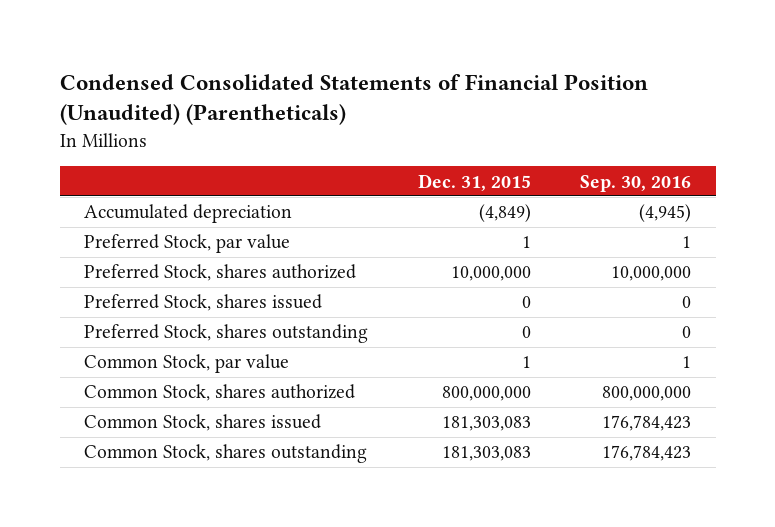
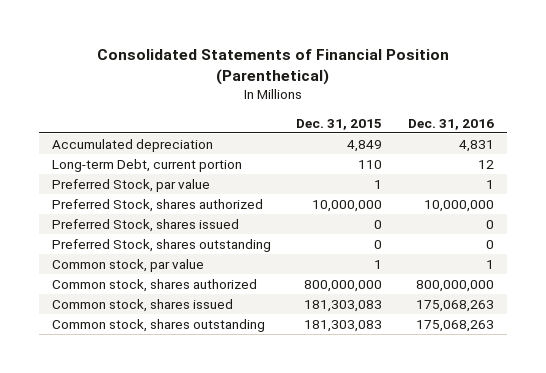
[59,74,648,126] Condensed Consolidated Statements of Financial Position (Unaudited) (Parentheticals) -> [96,48,449,85] Consolidated Statements of Financial Position (Parenthetical)
[580,174,692,192] Sep. 30, 2016 -> none
none -> [408,118,495,130] Dec. 31, 2016
[478,204,531,223] (4,849) -> [347,139,383,152] 4,849
none -> [51,158,242,172] Long-term Debt, current portion
[84,354,290,374] Common Stock, par value -> [51,258,204,272] Common stock, par value
[84,384,356,402] Common Stock, shares authorized -> [51,278,257,292] Common stock, shares authorized
[84,414,322,432] Common Stock, shares issued -> [51,298,233,312] Common stock, shares issued
[84,444,368,464] Common Stock, shares outstanding -> [51,318,265,332] Common stock, shares outstanding

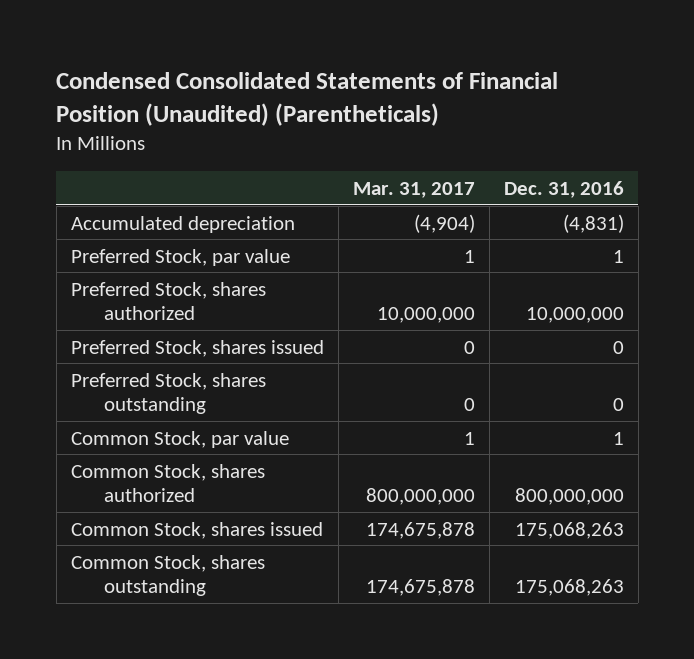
[96,48,449,85] Consolidated Statements of Financial Position (Parenthetical) -> [56,71,559,126] Condensed Consolidated Statements of Financial Position (Unaudited) (Parentheticals)
[296,118,383,130] Dec. 31, 2015 -> none
none -> [352,182,475,199] Mar. 31, 2017
[51,158,242,172] Long-term Debt, current portion -> none
[459,139,495,152] 4,831 -> [562,213,624,233] (4,831)
[51,258,204,272] Common stock, par value -> [70,430,289,448] Common Stock, par value
[51,278,257,292] Common stock, shares authorized -> [70,463,265,503] Common Stock, shares authorized
[51,298,233,312] Common stock, shares issued -> [70,521,323,539] Common Stock, shares issued
[51,318,265,332] Common stock, shares outstanding -> [70,554,265,597] Common Stock, shares outstanding

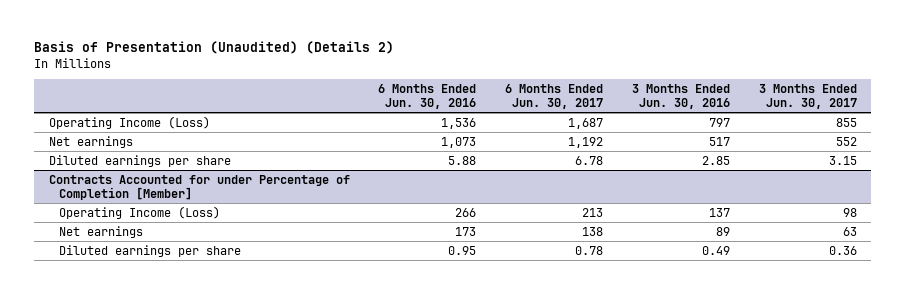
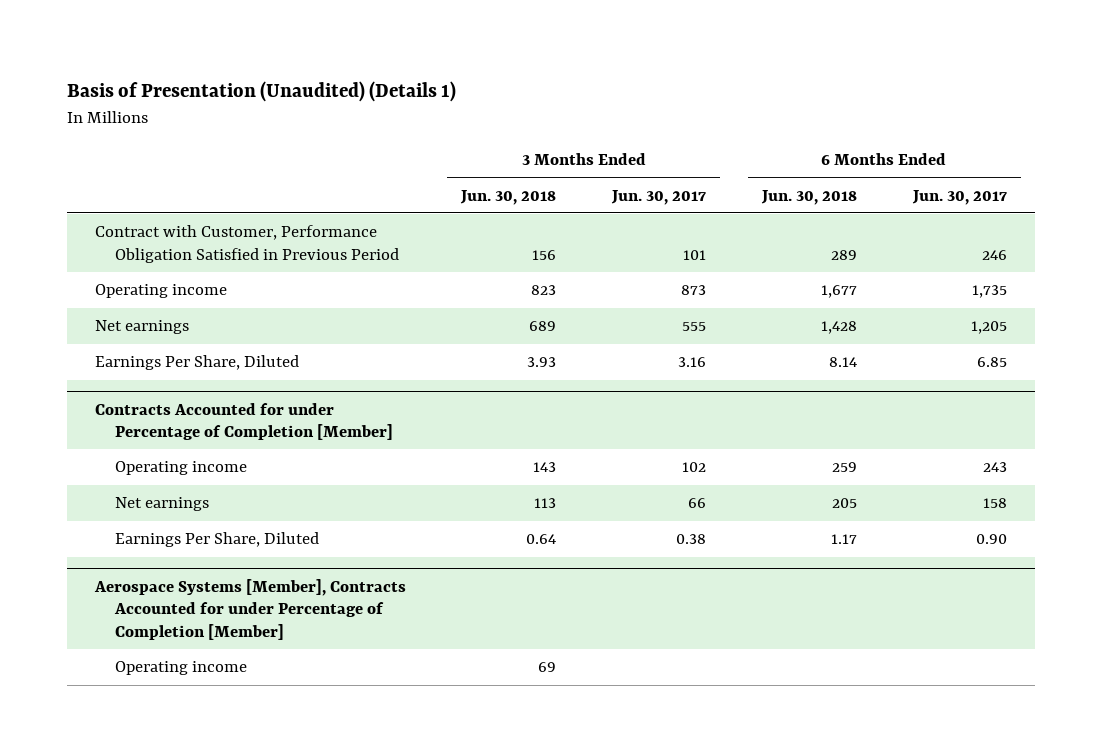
[34,41,395,55] Basis of Presentation (Unaudited) (Details 2) -> [66,80,456,102] Basis of Presentation (Unaudited) (Details 1)
[378,83,477,109] 6 Months Ended Jun. 30, 2016 -> none
[632,83,731,109] 3 Months Ended Jun. 30, 2016 -> none
none -> [460,189,557,205] Jun. 30, 2018
none -> [760,189,857,205] Jun. 30, 2018
none -> [94,225,400,263] Contract with Customer, Performance Obligation Satisfied in Previous Period
[48,115,210,129] Operating Income (Loss) -> [94,284,227,299] Operating income
[568,117,604,129] 1,687 -> [971,285,1007,299] 1,735
[835,117,857,127] 855 -> [681,285,707,296] 873
[568,136,604,148] 1,192 -> [970,321,1007,335] 1,205
[835,136,857,146] 552 -> [682,322,707,332] 555
[48,154,231,167] Diluted earnings per share -> [94,355,299,371] Earnings Per Share, Diluted
[575,155,604,165] 6.78 -> [976,357,1007,368] 6.85
[828,155,857,165] 3.15 -> [678,357,707,368] 3.16
[59,205,221,219] Operating Income (Loss) -> [115,461,248,476] Operating income
[582,207,604,217] 213 -> [982,462,1007,473] 243
[842,207,857,217] 98 -> [682,462,707,473] 102
[582,226,604,236] 138 -> [982,498,1007,509] 158
[842,226,857,236] 63 -> [688,498,707,509] 66
[59,244,242,257] Diluted earnings per share -> [115,532,320,548] Earnings Per Share, Diluted
[575,245,604,255] 0.78 -> [975,534,1007,545] 0.90
[828,245,857,255] 0.36 -> [676,534,707,545] 0.38
none -> [93,578,406,640] Aerospace Systems [Member], Contracts Accounted for under Percentage of Completion [Member]
none -> [115,661,248,676] Operating income

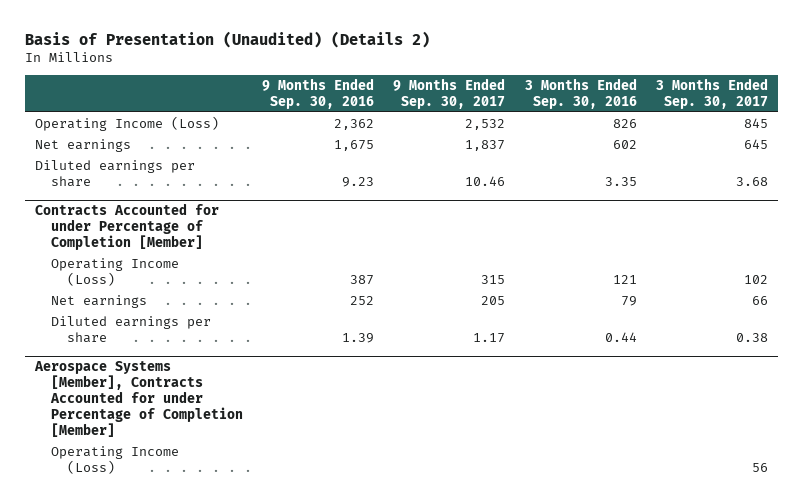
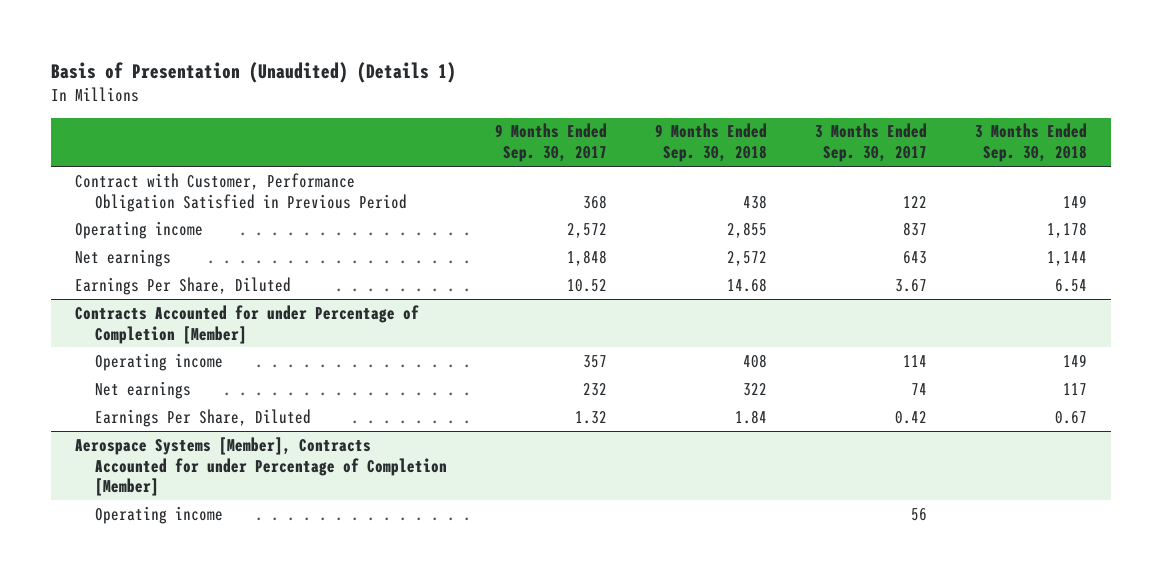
[24,30,430,48] Basis of Presentation (Unaudited) (Details 2) -> [51,61,457,83] Basis of Presentation (Unaudited) (Details 1)
[261,77,374,109] 9 Months Ended Sep. 30, 2016 -> none
[524,77,637,109] 3 Months Ended Sep. 30, 2016 -> none
none -> [654,123,767,163] 9 Months Ended Sep. 30, 2018
none -> [974,123,1087,163] 3 Months Ended Sep. 30, 2018
none -> [75,172,408,212] Contract with Customer, Performance Obligation Satisfied in Previous Period
[34,115,219,131] Operating Income (Loss) -> [75,220,204,239] Operating income
[465,118,506,130] 2,532 -> [567,222,608,238] 2,572
[744,117,769,128] 845 -> [902,221,927,236] 837
[465,139,506,151] 1,837 -> [567,249,608,266] 1,848
[744,138,769,149] 645 -> [902,250,927,264] 643
[34,159,195,187] Diluted earnings per share -> [75,276,292,295] Earnings Per Share, Diluted
[465,175,506,186] 10.46 -> [567,278,608,292] 10.52
[736,176,769,186] 3.68 -> [894,278,927,292] 3.67
[50,257,179,286] Operating Income (Loss) -> [95,352,224,371] Operating income
[481,274,506,284] 315 -> [583,354,608,368] 357
[744,274,769,284] 102 -> [902,354,927,367] 114
[481,295,506,305] 205 -> [583,382,608,396] 232
[752,295,769,305] 66 -> [910,382,927,395] 74
[50,315,211,343] Diluted earnings per share -> [95,408,312,427] Earnings Per Share, Diluted
[473,332,506,343] 1.17 -> [575,410,608,424] 1.32
[736,332,769,342] 0.38 -> [894,410,927,424] 0.42
[50,445,179,474] Operating Income (Loss) -> [95,505,224,524] Operating income

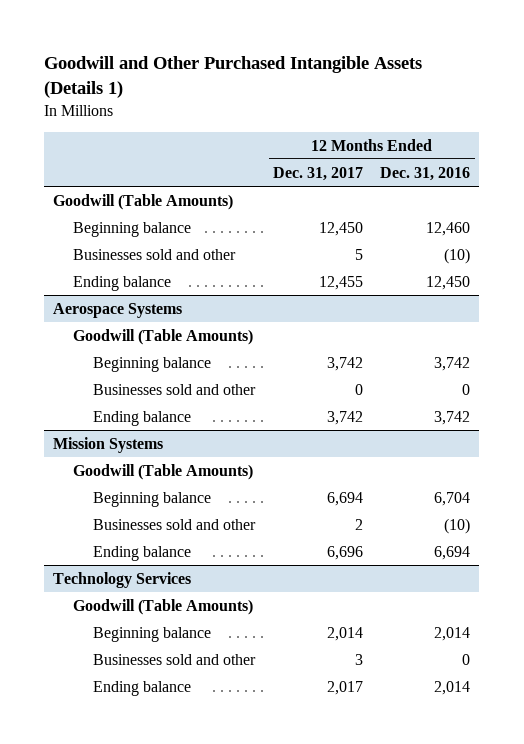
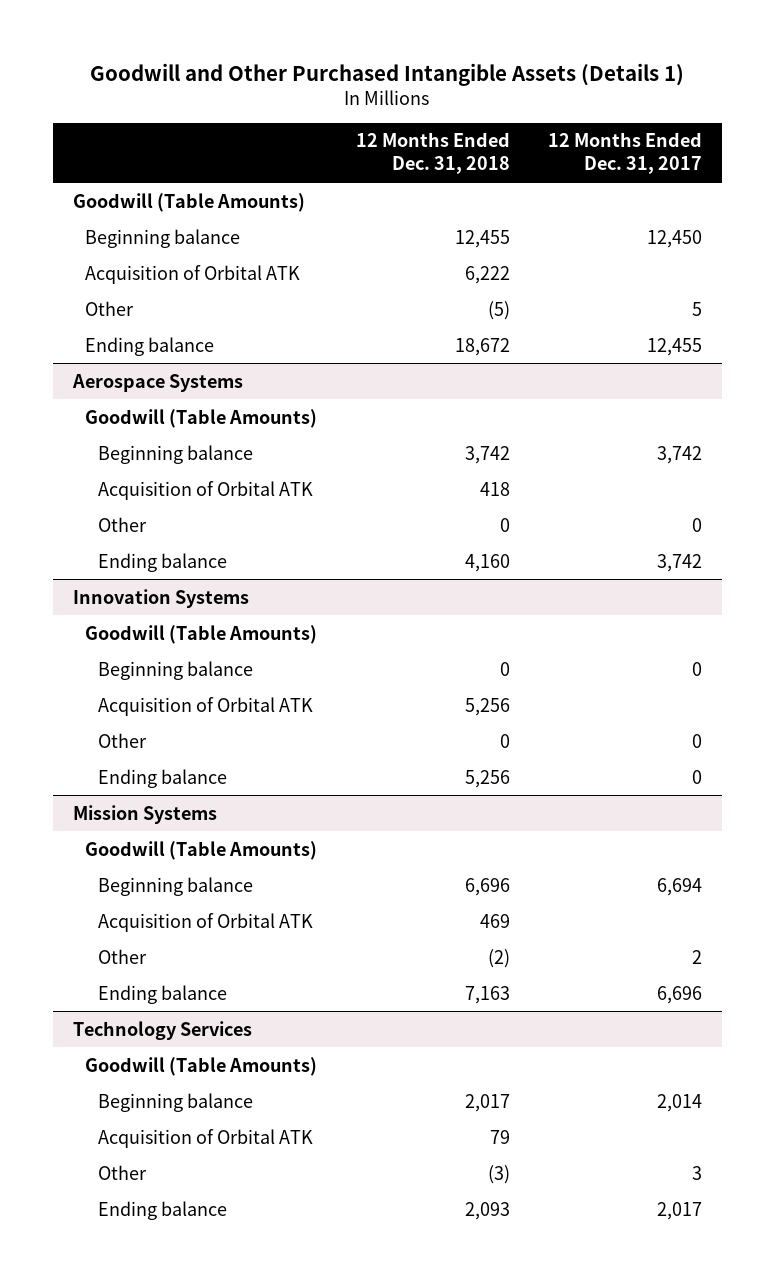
[380,166,471,181] Dec. 31, 2016 -> none
none -> [355,132,510,175] 12 Months Ended Dec. 31, 2018
none -> [85,264,301,284] Acquisition of Orbital ATK
[73,248,237,260] Businesses sold and other -> [85,300,135,316] Other
none -> [98,480,314,500] Acquisition of Orbital ATK
[93,383,257,395] Businesses sold and other -> [98,516,148,532] Other
none -> [72,588,249,608] Innovation Systems
none -> [85,624,318,644] Goodwill (Table Amounts)
none -> [98,660,254,680] Beginning balance
none -> [98,696,314,716] Acquisition of Orbital ATK
none -> [98,732,148,748] Other
none -> [98,768,228,788] Ending balance
none -> [98,912,314,932] Acquisition of Orbital ATK
[93,518,257,530] Businesses sold and other -> [98,948,148,964] Other
none -> [98,1128,314,1148] Acquisition of Orbital ATK
[93,653,257,665] Businesses sold and other -> [98,1164,148,1180] Other

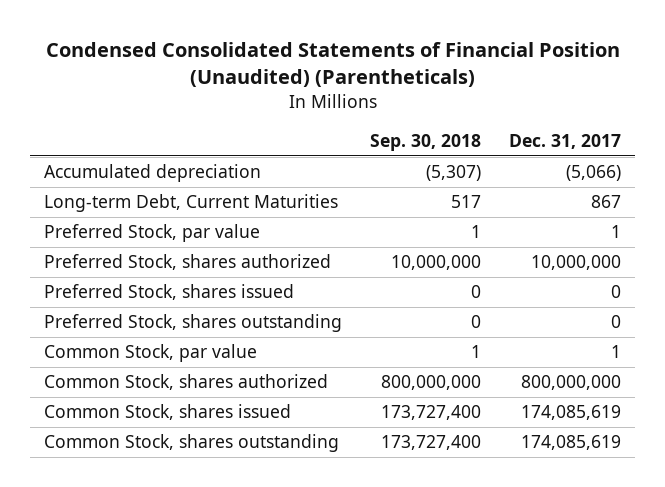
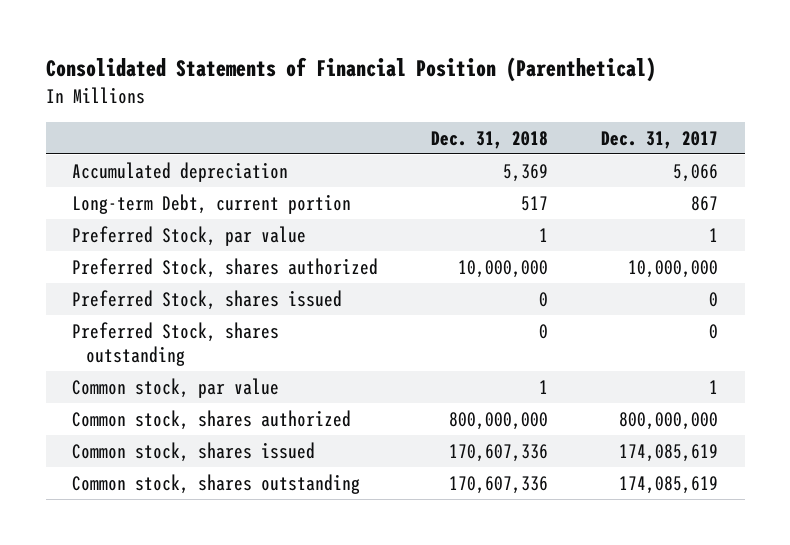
[45,41,620,88] Condensed Consolidated Statements of Financial Position (Unaudited) (Parentheticals) -> [45,57,656,83] Consolidated Statements of Financial Position (Parenthetical)
[370,133,482,151] Sep. 30, 2018 -> none
none -> [431,130,549,149] Dec. 31, 2018
[566,165,622,182] (5,066) -> [673,163,719,182] 5,066
[43,194,338,213] Long-term Debt, Current Maturities -> [72,193,352,214] Long-term Debt, current portion
[43,344,257,363] Common Stock, par value -> [72,377,280,398] Common stock, par value
[43,374,328,391] Common Stock, shares authorized -> [72,409,352,430] Common stock, shares authorized
[43,404,291,421] Common Stock, shares issued -> [72,441,316,462] Common stock, shares issued
[43,434,339,453] Common Stock, shares outstanding -> [72,473,361,494] Common stock, shares outstanding

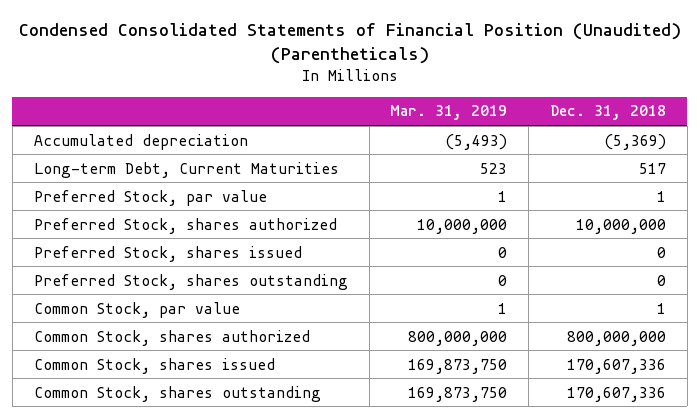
[45,57,656,83] Consolidated Statements of Financial Position (Parenthetical) -> [18,23,681,65] Condensed Consolidated Statements of Financial Position (Unaudited) (Parentheticals)
[601,130,719,149] Dec. 31, 2017 -> none
none -> [390,105,508,121] Mar. 31, 2019
[503,163,549,182] 5,369 -> [604,133,667,150] (5,369)
[72,193,352,214] Long-term Debt, current portion -> [33,161,339,178] Long-term Debt, Current Maturities
[72,377,280,398] Common stock, par value -> [33,301,240,318] Common Stock, par value
[72,409,352,430] Common stock, shares authorized -> [33,329,310,346] Common Stock, shares authorized
[72,441,316,462] Common stock, shares issued -> [33,357,275,374] Common Stock, shares issued
[72,473,361,494] Common stock, shares outstanding -> [33,385,321,402] Common Stock, shares outstanding

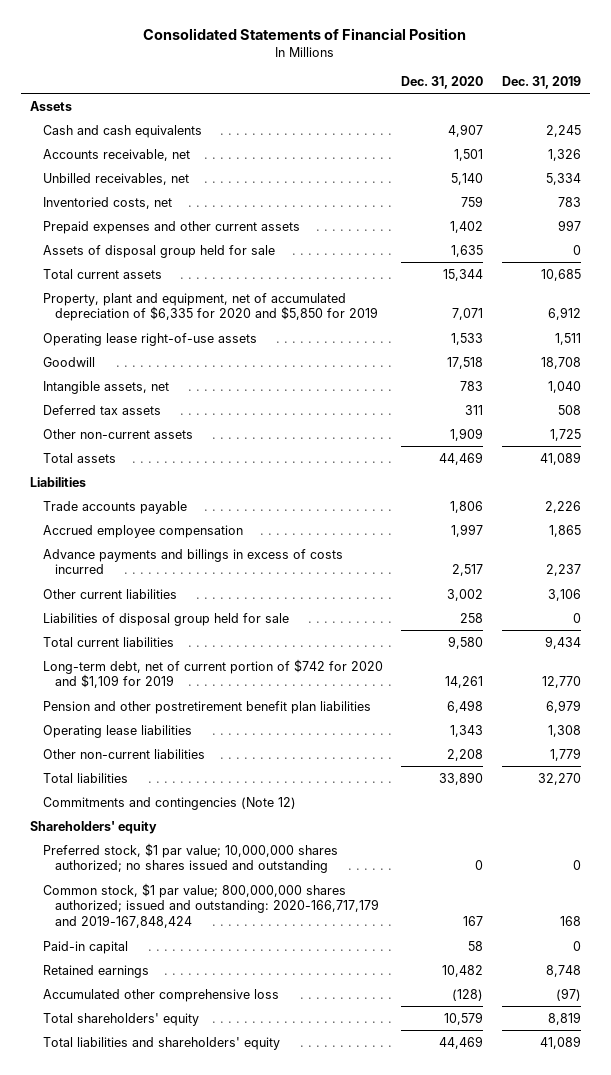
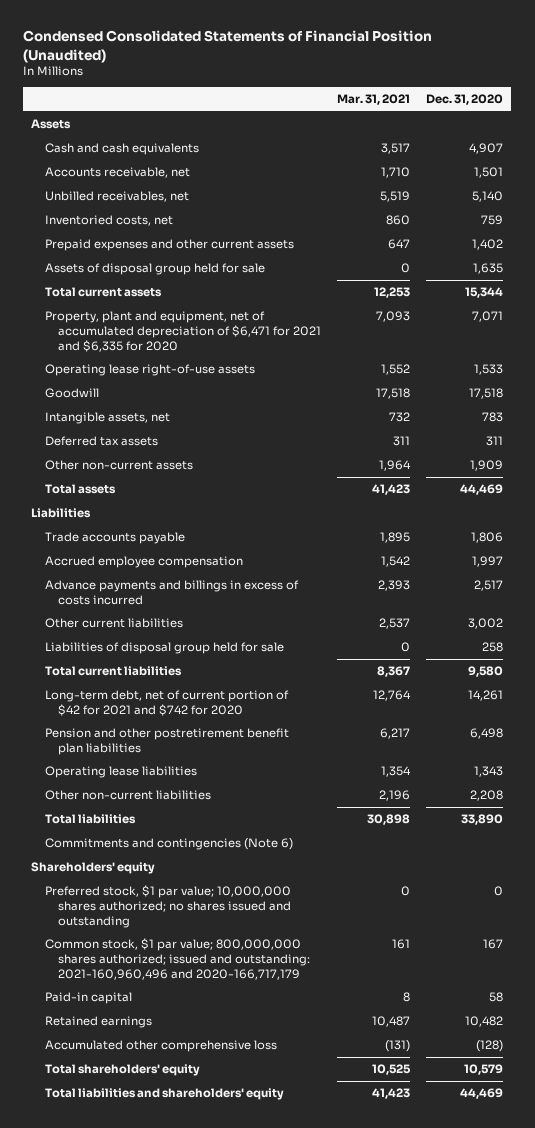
[143,27,467,40] Consolidated Statements of Financial Position -> [23,30,433,63] Condensed Consolidated Statements of Financial Position (Unaudited)
[501,75,581,89] Dec. 31, 2019 -> none
none -> [337,94,411,106] Mar. 31, 2021
[42,292,379,322] Property, plant and equipment, net of accumulated depreciation of $6,335 for 2020 and $5,850 for 2019 -> [44,311,321,352] Property, plant and equipment, net of accumulated depreciation of $6,471 for 2021 and $6,335 for 2020
[42,658,383,689] Long-term debt, net of current portion of $742 for 2020 and $1,109 for 2019 -> [44,690,289,716] Long-term debt, net of current portion of $42 for 2021 and $742 for 2020
[42,796,296,810] Commitments and contingencies (Note 12) -> [44,838,293,851] Commitments and contingencies (Note 6)
[42,882,380,928] Common stock, $1 par value; 800,000,000 shares authorized; issued and outstanding: 2020-166,717,179 and 2019-167,848,424 -> [44,938,310,980] Common stock, $1 par value; 800,000,000 shares authorized; issued and outstanding: 2021-160,960,496 and 2020-166,717,179

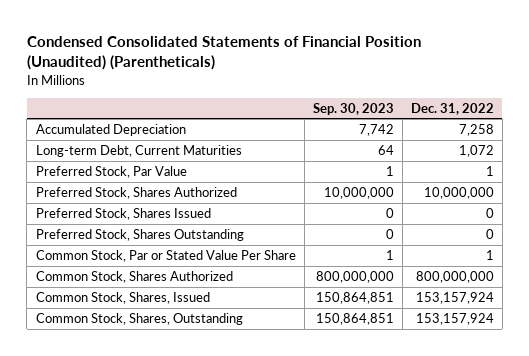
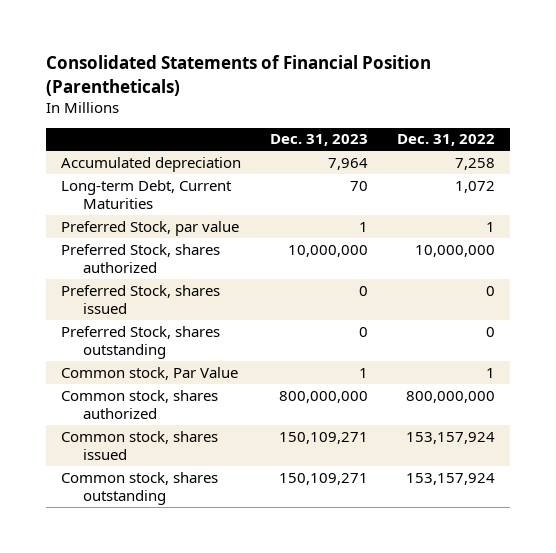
[26,36,421,71] Condensed Consolidated Statements of Financial Position (Unaudited) (Parentheticals) -> [46,55,432,96] Consolidated Statements of Financial Position (Parentheticals)
[312,102,394,115] Sep. 30, 2023 -> none
none -> [270,134,369,147] Dec. 31, 2023
[35,124,186,137] Accumulated Depreciation -> [60,156,241,172] Accumulated depreciation
[35,166,187,179] Preferred Stock, Par Value -> [60,220,239,236] Preferred Stock, par value
[35,187,237,200] Preferred Stock, Shares Authorized -> [60,243,220,274] Preferred Stock, shares authorized
[35,208,211,221] Preferred Stock, Shares Issued -> [60,284,220,315] Preferred Stock, shares issued
[35,229,244,242] Preferred Stock, Shares Outstanding -> [60,325,220,360] Preferred Stock, shares outstanding
[35,250,296,263] Common Stock, Par or Stated Value Per Share -> [60,366,238,380] Common stock, Par Value
[35,271,233,284] Common Stock, Shares Authorized -> [60,389,218,420] Common stock, shares authorized
[35,292,210,305] Common Stock, Shares, Issued -> [60,430,218,461] Common stock, shares issued
[35,313,243,326] Common Stock, Shares, Outstanding -> [60,471,218,506] Common stock, shares outstanding

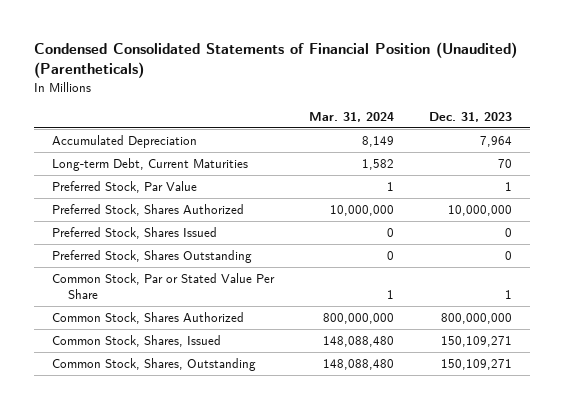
[46,55,432,96] Consolidated Statements of Financial Position (Parentheticals) -> [33,42,517,79] Condensed Consolidated Statements of Financial Position (Unaudited) (Parentheticals)
[397,134,496,147] Dec. 31, 2022 -> none
none -> [308,112,394,123] Mar. 31, 2024
[60,156,241,172] Accumulated depreciation -> [51,134,197,148] Accumulated Depreciation
[60,220,239,236] Preferred Stock, par value -> [51,180,197,193] Preferred Stock, Par Value
[60,243,220,274] Preferred Stock, shares authorized -> [51,203,244,216] Preferred Stock, Shares Authorized
[60,284,220,315] Preferred Stock, shares issued -> [51,226,217,239] Preferred Stock, Shares Issued
[60,325,220,360] Preferred Stock, shares outstanding -> [51,249,252,263] Preferred Stock, Shares Outstanding
[60,366,238,380] Common stock, Par Value -> [51,272,275,299] Common Stock, Par or Stated Value Per Share
[60,389,218,420] Common stock, shares authorized -> [51,311,244,324] Common Stock, Shares Authorized
[60,430,218,461] Common stock, shares issued -> [51,334,221,347] Common Stock, Shares, Issued
[60,471,218,506] Common stock, shares outstanding -> [51,357,256,371] Common Stock, Shares, Outstanding

